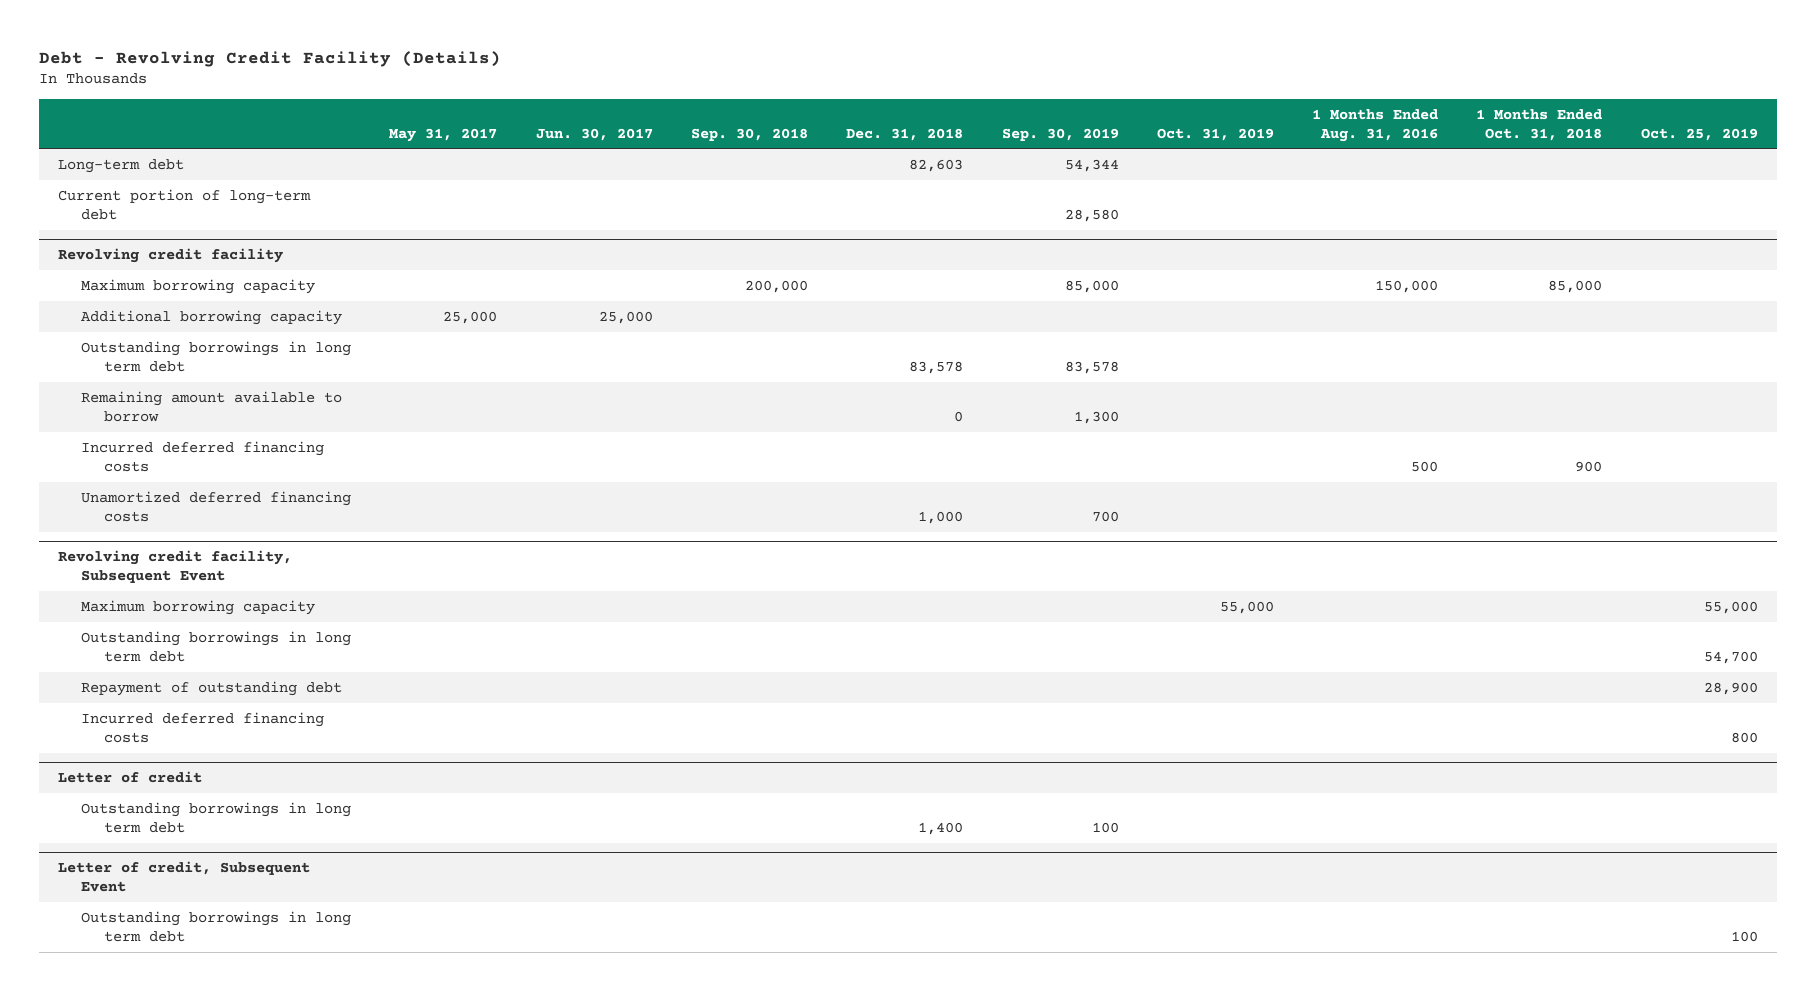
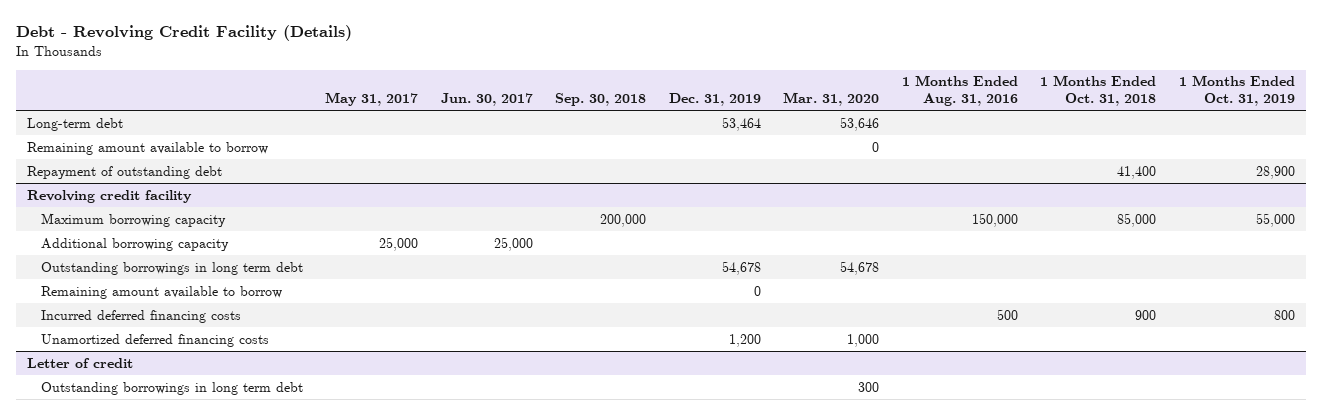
[846,127,964,141] Dec. 31, 2018 -> none
[1001,127,1119,141] Sep. 30, 2019 -> none
[1156,127,1274,141] Oct. 31, 2019 -> none
[1640,127,1758,141] Oct. 25, 2019 -> none
none -> [668,93,761,107] Dec. 31, 2019
none -> [783,92,880,107] Mar. 31, 2020
none -> [1178,75,1295,107] 1 Months Ended Oct. 31, 2019
[57,188,311,220] Current portion of long-term debt -> none
none -> [27,141,269,155] Remaining amount available to borrow
none -> [27,165,223,179] Repayment of outstanding debt
[57,550,292,584] Revolving credit facility, Subsequent Event -> none
[80,599,315,615] Maximum borrowing capacity -> none
[80,630,351,662] Outstanding borrowings in long term debt -> none
[80,680,342,696] Repayment of outstanding debt -> none
[80,711,324,743] Incurred deferred financing costs -> none
[57,861,310,893] Letter of credit, Subsequent Event -> none
[80,910,351,942] Outstanding borrowings in long term debt -> none

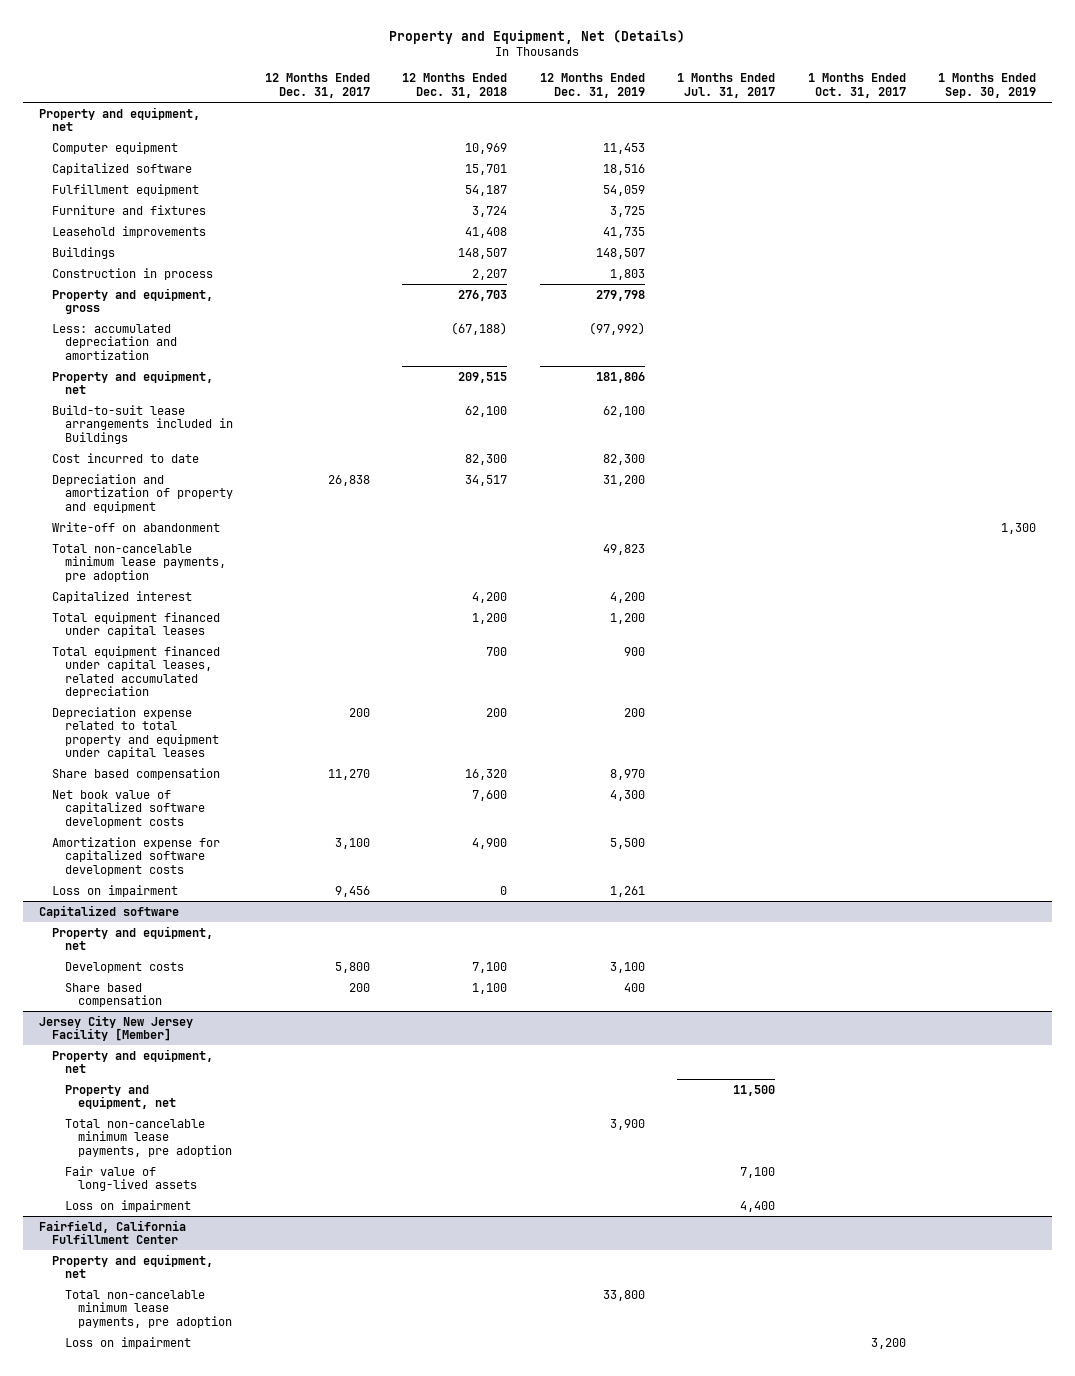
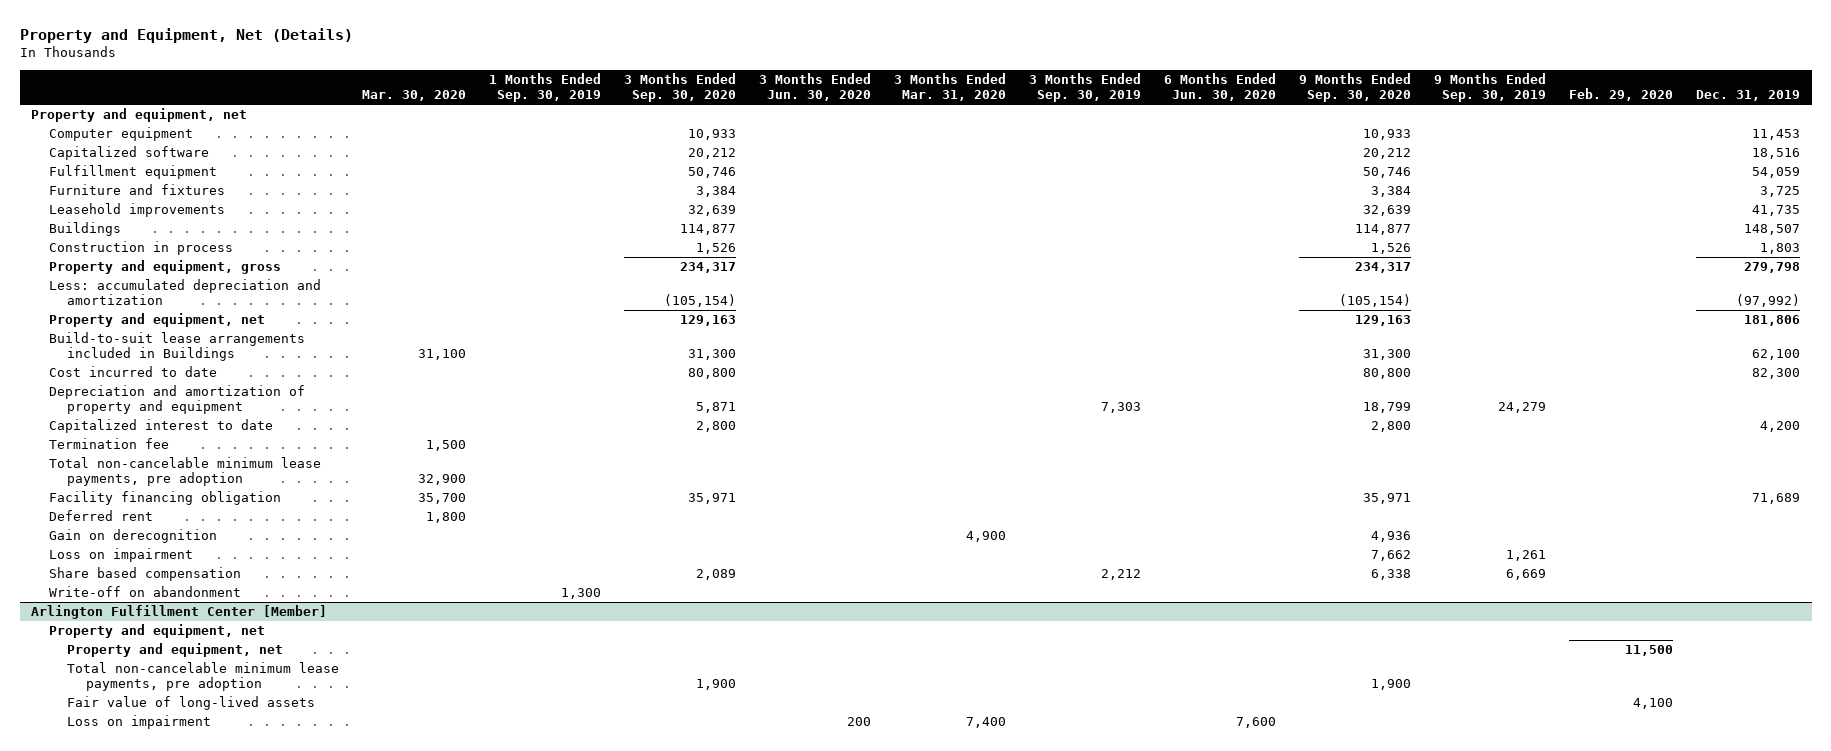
[265,73,371,98] 12 Months Ended Dec. 31, 2017 -> none
[402,73,508,98] 12 Months Ended Dec. 31, 2018 -> none
[539,73,645,98] 12 Months Ended Dec. 31, 2019 -> none
[677,73,776,98] 1 Months Ended Jul. 31, 2017 -> none
[807,73,906,98] 1 Months Ended Oct. 31, 2017 -> none
none -> [362,90,467,102] Mar. 30, 2020
none -> [624,72,737,103] 3 Months Ended Sep. 30, 2020
none -> [759,72,872,102] 3 Months Ended Jun. 30, 2020
none -> [894,72,1007,102] 3 Months Ended Mar. 31, 2020
none -> [1029,72,1142,103] 3 Months Ended Sep. 30, 2019
none -> [1164,72,1277,102] 6 Months Ended Jun. 30, 2020
none -> [1299,72,1412,103] 9 Months Ended Sep. 30, 2020
none -> [1434,72,1547,103] 9 Months Ended Sep. 30, 2019
none -> [1569,88,1674,102] Feb. 29, 2020
none -> [1696,90,1801,102] Dec. 31, 2019
none -> [49,419,274,434] Capitalized interest to date
none -> [49,438,170,450] Termination fee
[51,590,192,603] Capitalized interest -> none
[51,611,220,638] Total equipment financed under capital leases -> none
[51,645,220,699] Total equipment financed under capital leases, related accumulated depreciation -> none
[51,706,219,760] Depreciation expense related to total property and equipment under capital leases -> none
[51,789,205,828] Net book value of capitalized software development costs -> none
[51,836,220,876] Amortization expense for capitalized software development costs -> none
none -> [49,491,282,506] Facility financing obligation
none -> [49,510,154,522] Deferred rent
none -> [49,529,218,544] Gain on derecognition
[39,904,180,918] Capitalized software -> none
[51,925,213,951] Property and equipment, net -> none
[64,961,184,973] Development costs -> none
[64,982,162,1008] Share based compensation -> none
[39,1014,194,1042] Jersey City New Jersey Facility [Member] -> none
[51,1048,213,1074] Property and equipment, net -> none
[64,1084,176,1110] Property and equipment, net -> none
[64,1118,232,1157] Total non-cancelable minimum lease payments, pre adoption -> none
[64,1165,197,1192] Fair value of long-lived assets -> none
[64,1199,191,1212] Loss on impairment -> none
[39,1219,187,1245] Fairfield, California Fulfillment Center -> none
[51,1253,213,1279] Property and equipment, net -> none
[64,1289,232,1328] Total non-cancelable minimum lease payments, pre adoption -> none
[64,1336,191,1349] Loss on impairment -> none
[51,767,220,780] Share based compensation -> [49,567,242,582] Share based compensation
[51,521,220,532] Write-off on abandonment -> [49,586,242,598] Write-off on abandonment
none -> [31,605,328,620] Arlington Fulfillment Center [Member]
none -> [49,624,266,639] Property and equipment, net
none -> [67,643,284,658] Property and equipment, net
none -> [67,662,340,692] Total non-cancelable minimum lease payments, pre adoption
none -> [67,696,316,711] Fair value of long-lived assets
none -> [67,715,212,730] Loss on impairment

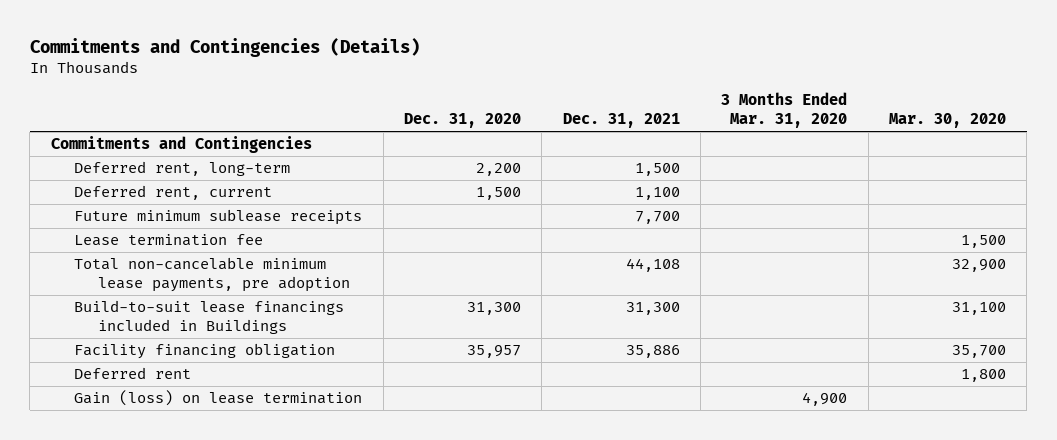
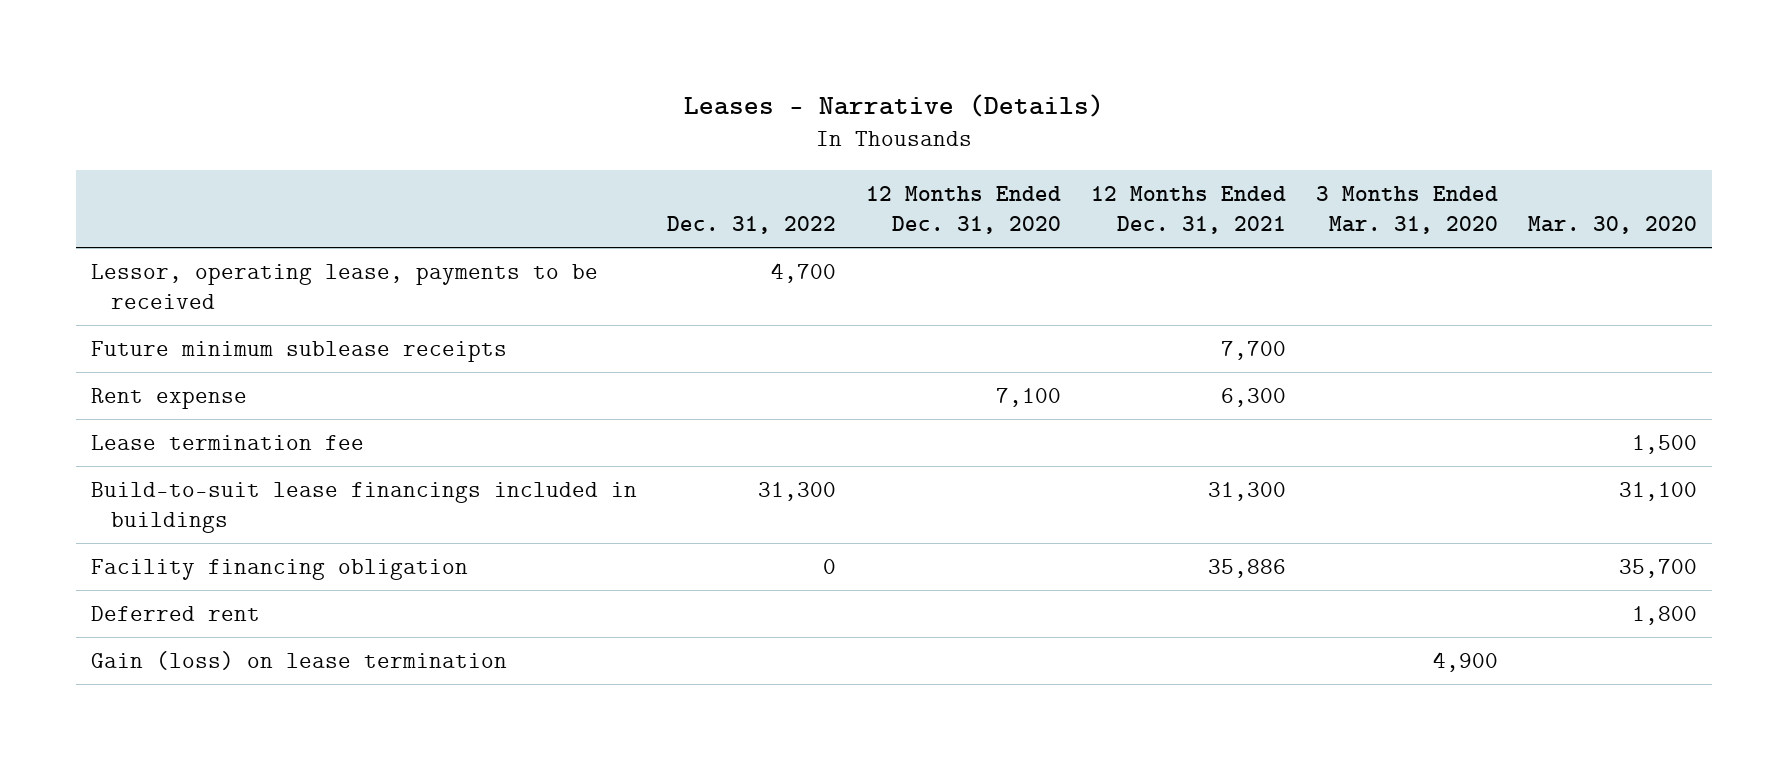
[29,37,420,57] Commitments and Contingencies (Details) -> [684,93,1105,117] Leases - Narrative (Details)
[404,113,522,129] Dec. 31, 2020 -> none
[562,113,680,129] Dec. 31, 2021 -> none
none -> [667,216,837,235] Dec. 31, 2022
none -> [866,185,1062,235] 12 Months Ended Dec. 31, 2020
none -> [1091,185,1287,235] 12 Months Ended Dec. 31, 2021
[50,136,312,154] Commitments and Contingencies -> none
[74,161,291,177] Deferred rent, long-term -> none
[74,185,273,201] Deferred rent, current -> none
none -> [91,263,599,309] Lessor, operating lease, payments to be received
none -> [91,387,248,409] Rent expense
[74,257,351,293] Total non-cancelable minimum lease payments, pre adoption -> none
[74,300,345,335] Build-to-suit lease financings included in Buildings -> [91,481,638,533] Build-to-suit lease financings included in buildings

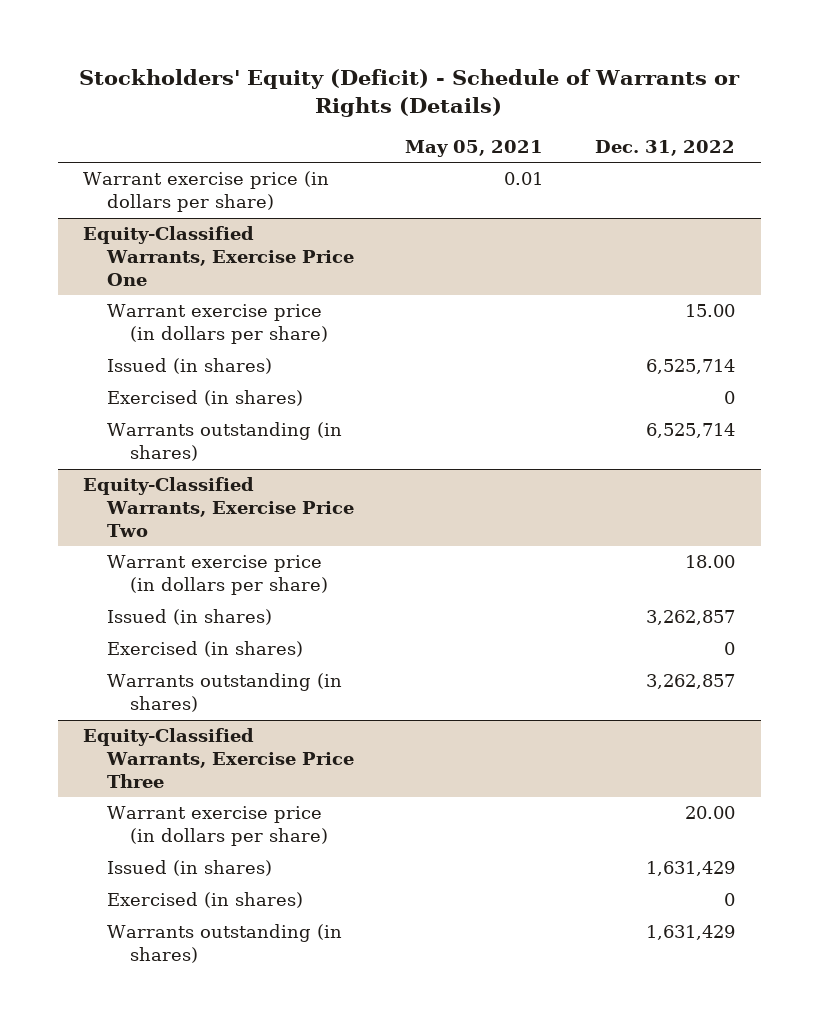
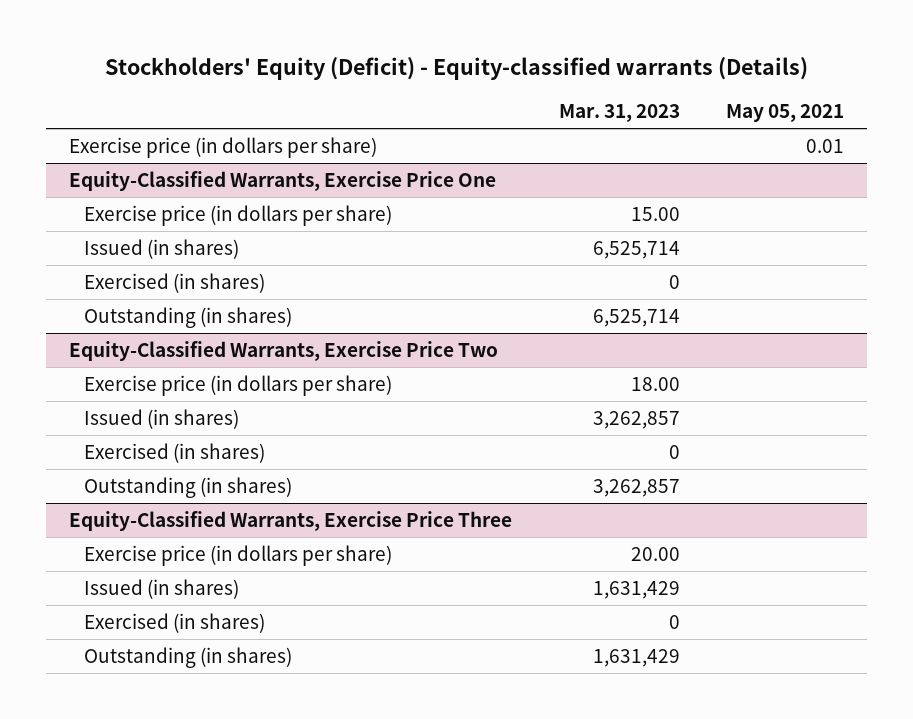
[79,69,741,117] Stockholders' Equity (Deficit) - Schedule of Warrants or Rights (Details) -> [104,57,808,81] Stockholders' Equity (Deficit) - Equity-classified warrants (Details)
[595,139,736,156] Dec. 31, 2022 -> none
none -> [558,104,680,123] Mar. 31, 2023
[83,171,330,213] Warrant exercise price (in dollars per share) -> [69,137,378,159] Exercise price (in dollars per share)
[106,304,328,345] Warrant exercise price (in dollars per share) -> [84,205,393,227] Exercise price (in dollars per share)
[106,422,342,462] Warrants outstanding (in shares) -> [84,307,293,329] Outstanding (in shares)
[106,555,328,596] Warrant exercise price (in dollars per share) -> [84,375,393,397] Exercise price (in dollars per share)
[106,673,342,713] Warrants outstanding (in shares) -> [84,477,293,499] Outstanding (in shares)
[106,806,328,847] Warrant exercise price (in dollars per share) -> [84,545,393,567] Exercise price (in dollars per share)
[106,924,342,964] Warrants outstanding (in shares) -> [84,647,293,669] Outstanding (in shares)

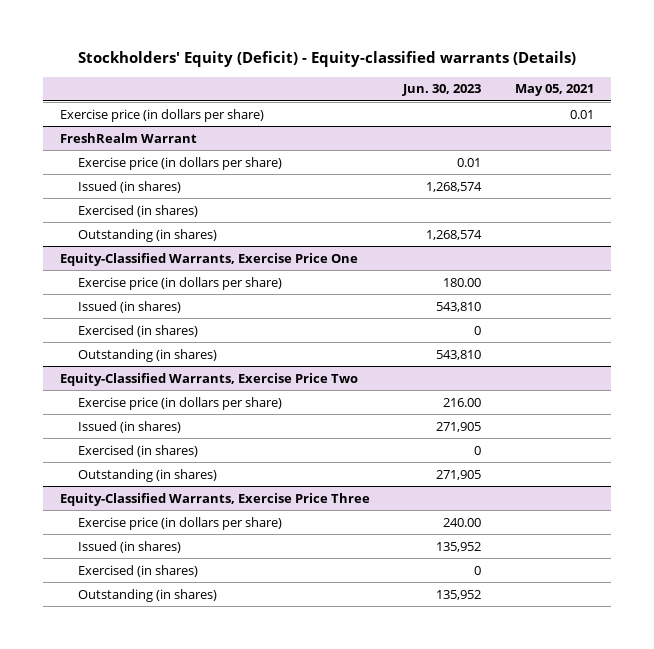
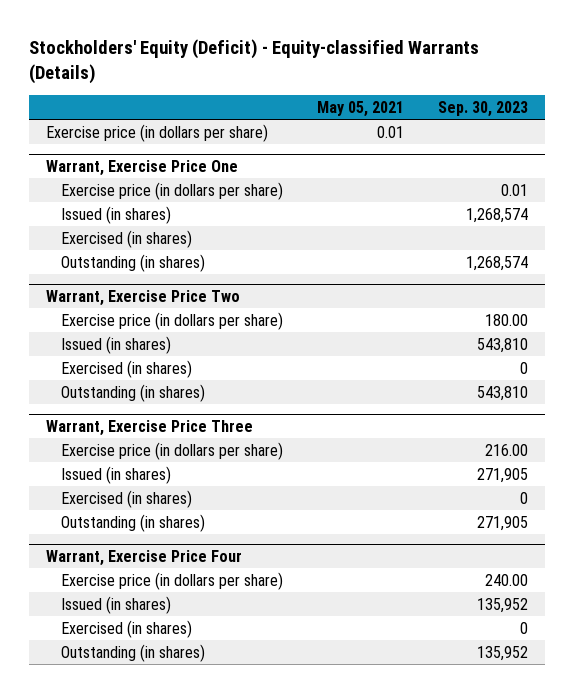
[77,51,576,68] Stockholders' Equity (Deficit) - Equity-classified warrants (Details) -> [29,39,480,84] Stockholders' Equity (Deficit) - Equity-classified Warrants (Details)
[402,84,482,97] Jun. 30, 2023 -> none
none -> [437,100,528,117] Sep. 30, 2023
[59,132,197,143] FreshRealm Warrant -> [46,159,239,176] Warrant, Exercise Price One
[59,252,358,266] Equity-Classified Warrants, Exercise Price One -> [46,289,241,306] Warrant, Exercise Price Two
[59,372,358,386] Equity-Classified Warrants, Exercise Price Two -> [46,419,254,436] Warrant, Exercise Price Three
[59,492,370,506] Equity-Classified Warrants, Exercise Price Three -> [46,549,243,566] Warrant, Exercise Price Four

